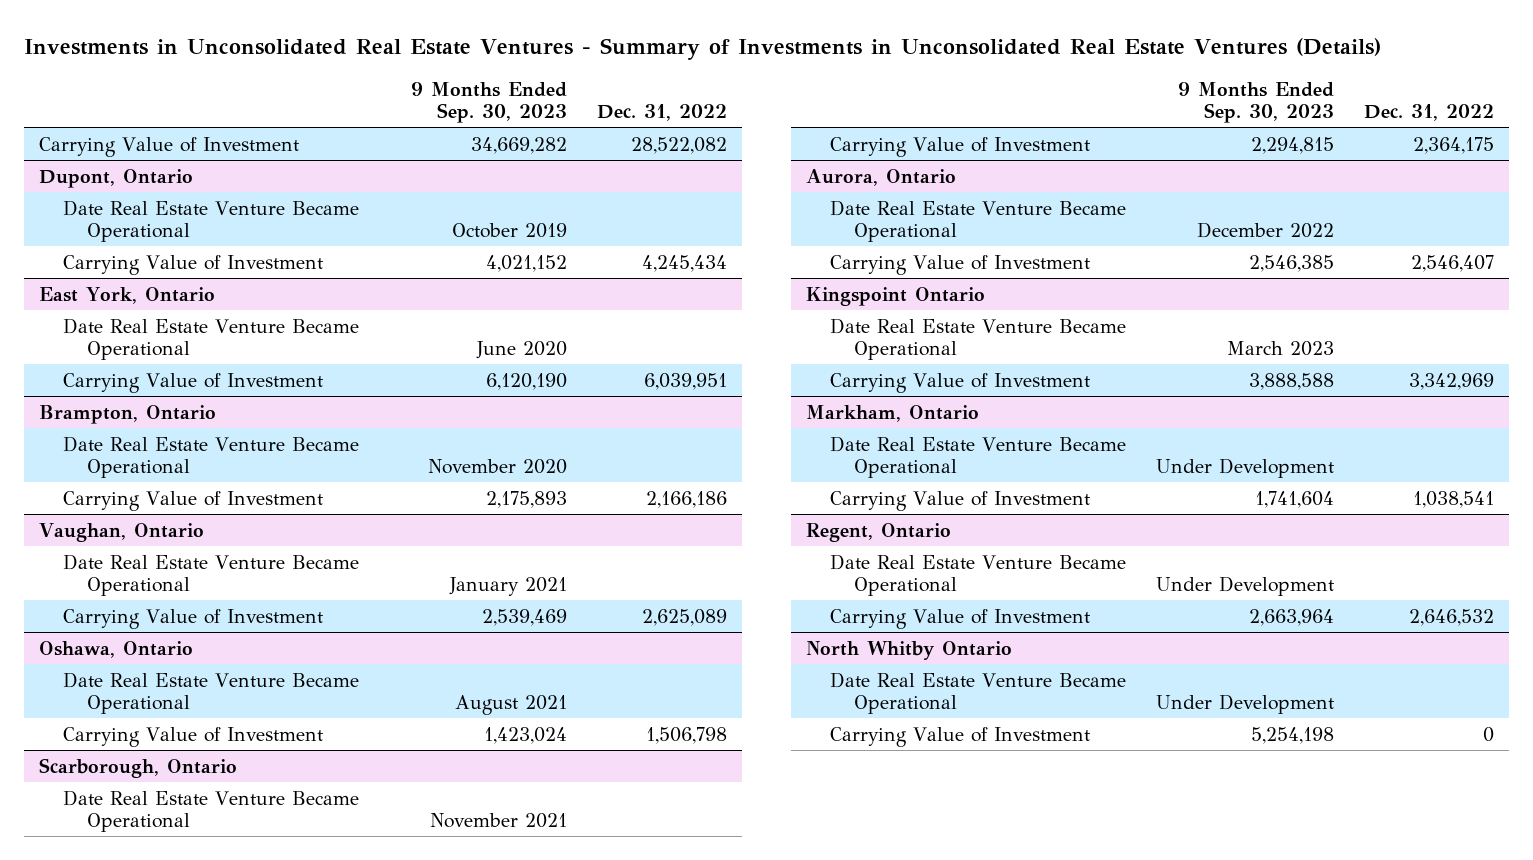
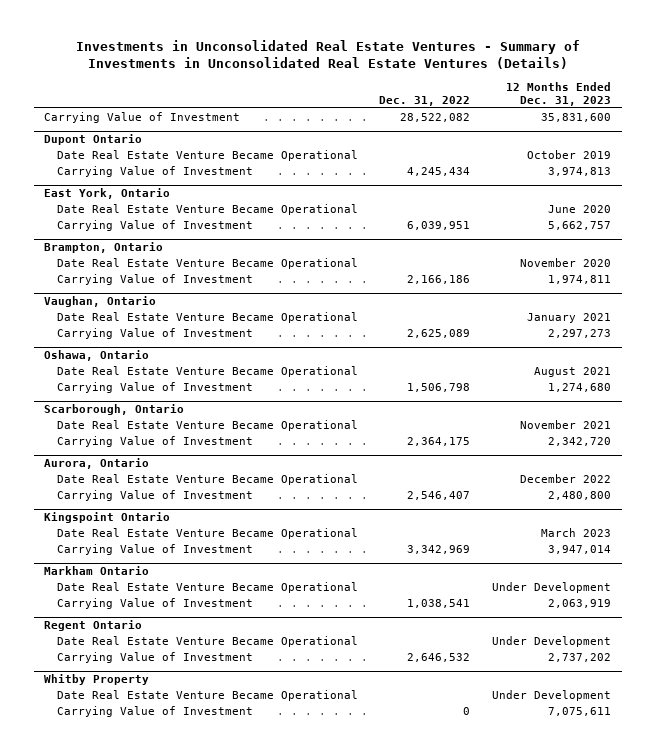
[411,81,568,124] 9 Months Ended Sep. 30, 2023 -> none
none -> [505,81,611,106] 12 Months Ended Dec. 31, 2023
[38,168,193,188] Dupont, Ontario -> [44,134,143,146] Dupont Ontario
[805,404,979,422] Markham, Ontario -> [44,566,150,576] Markham Ontario
[805,522,951,542] Regent, Ontario -> [44,620,143,632] Regent Ontario
[805,640,1012,660] North Whitby Ontario -> none
[829,671,1126,715] Date Real Estate Venture Became Operational -> none
[829,726,1090,747] Carrying Value of Investment -> none
none -> [44,674,150,686] Whitby Property
none -> [56,689,358,701] Date Real Estate Venture Became Operational
none -> [56,705,253,717] Carrying Value of Investment

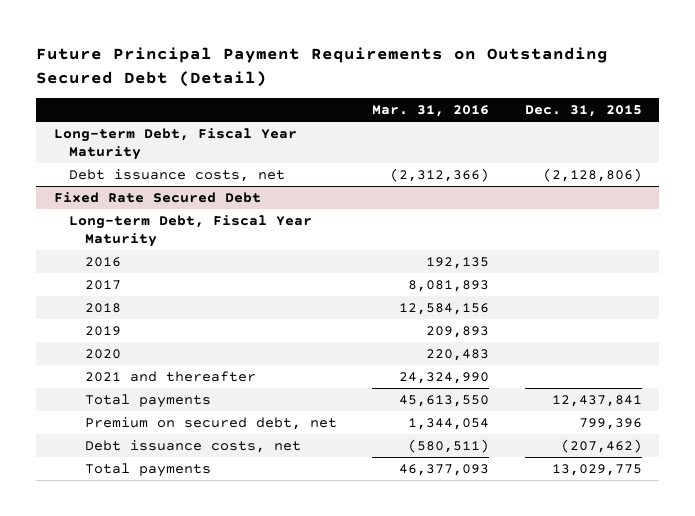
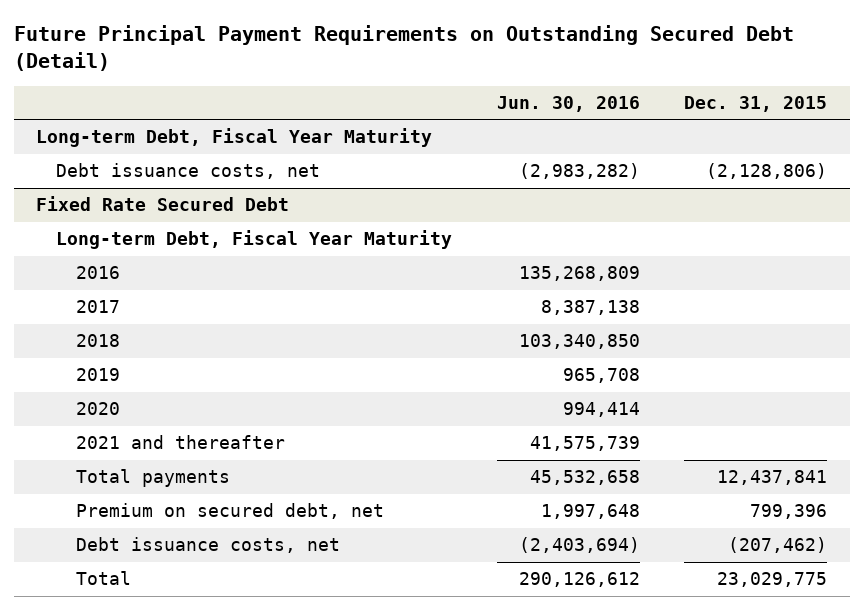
[372,104,490,117] Mar. 31, 2016 -> none
none -> [496,95,640,112] Jun. 30, 2016
[84,463,211,478] Total payments -> [75,571,131,586] Total
[551,464,642,477] 13,029,775 -> [717,572,828,588] 23,029,775

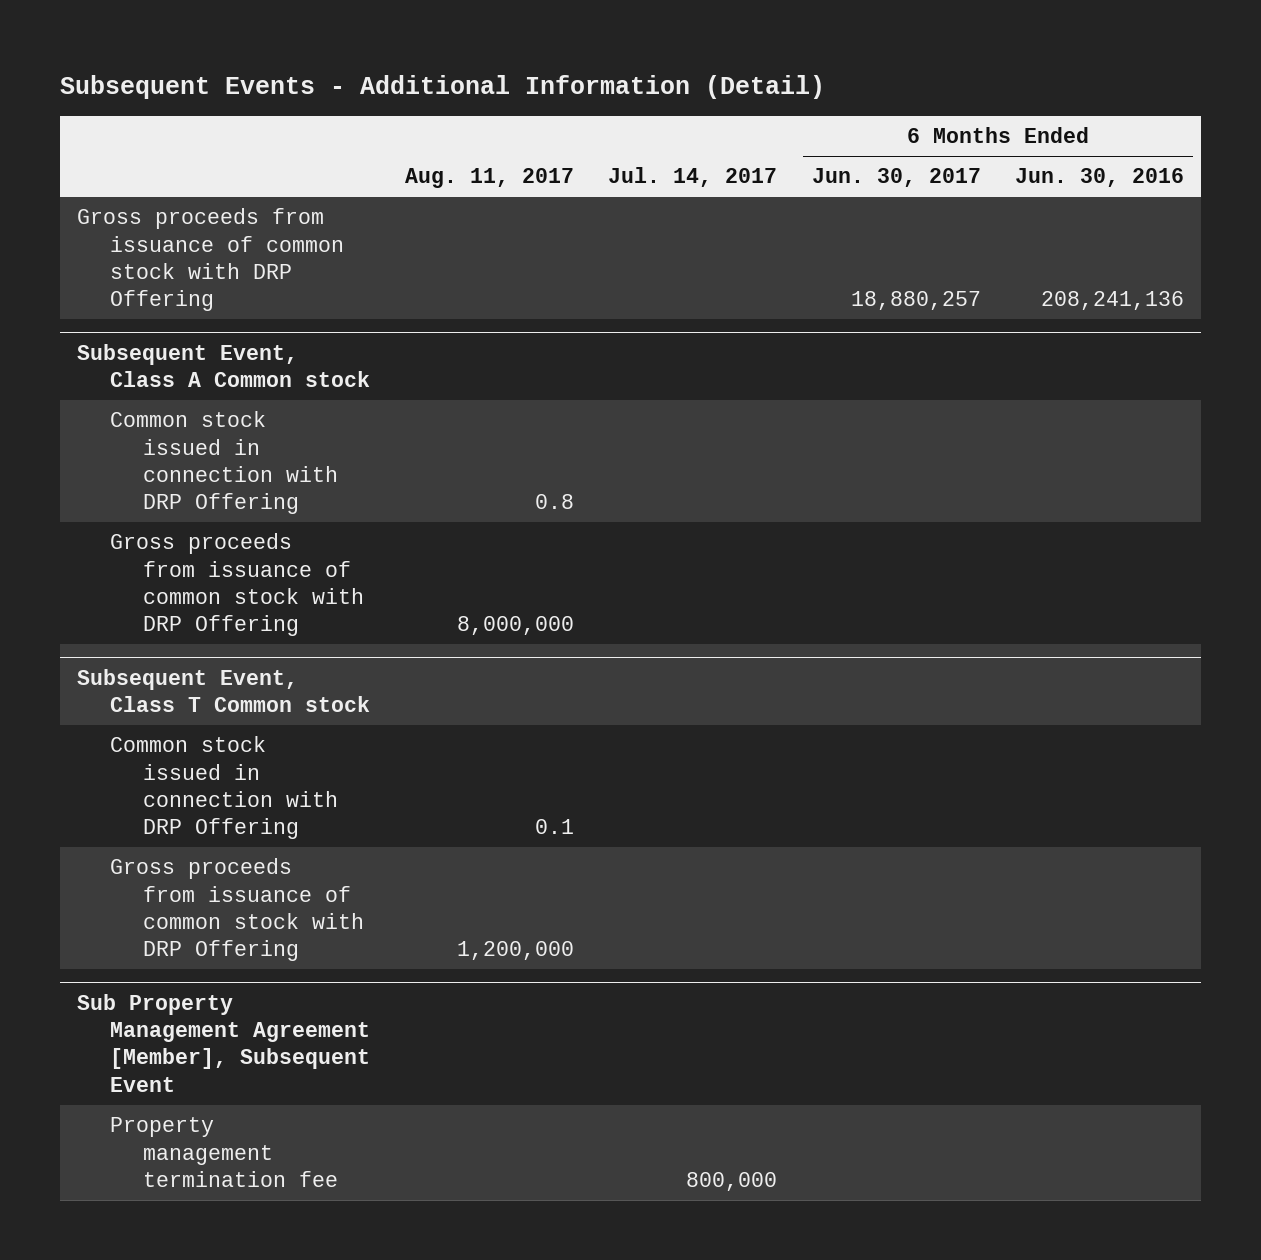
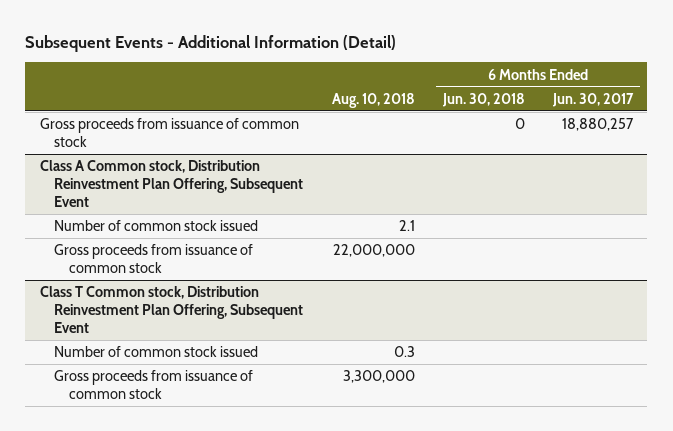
[404,168,574,189] Aug. 11, 2017 -> none
[608,167,778,188] Jul. 14, 2017 -> none
[1015,168,1185,188] Jun. 30, 2016 -> none
none -> [331,92,415,108] Aug. 10, 2018
none -> [441,92,525,107] Jun. 30, 2018
[77,993,371,1092] Sub Property Management Agreement [Member], Subsequent Event -> none
[110,1117,339,1187] Property management termination fee -> none
[77,208,345,311] Gross proceeds from issuance of common stock with DRP Offering -> [39,118,299,147] Gross proceeds from issuance of common stock
[77,343,371,388] Subsequent Event, Class A Common stock -> [39,160,304,207] Class A Common stock, Distribution Reinvestment Plan Offering, Subsequent Event
[110,411,339,514] Common stock issued in connection with DRP Offering -> [54,220,259,232] Number of common stock issued
[110,533,365,636] Gross proceeds from issuance of common stock with DRP Offering -> [54,244,254,273] Gross proceeds from issuance of common stock
[77,668,371,713] Subsequent Event, Class T Common stock -> [39,286,304,333] Class T Common stock, Distribution Reinvestment Plan Offering, Subsequent Event
[110,736,339,839] Common stock issued in connection with DRP Offering -> [54,346,259,358] Number of common stock issued
[110,858,365,961] Gross proceeds from issuance of common stock with DRP Offering -> [54,370,254,399] Gross proceeds from issuance of common stock

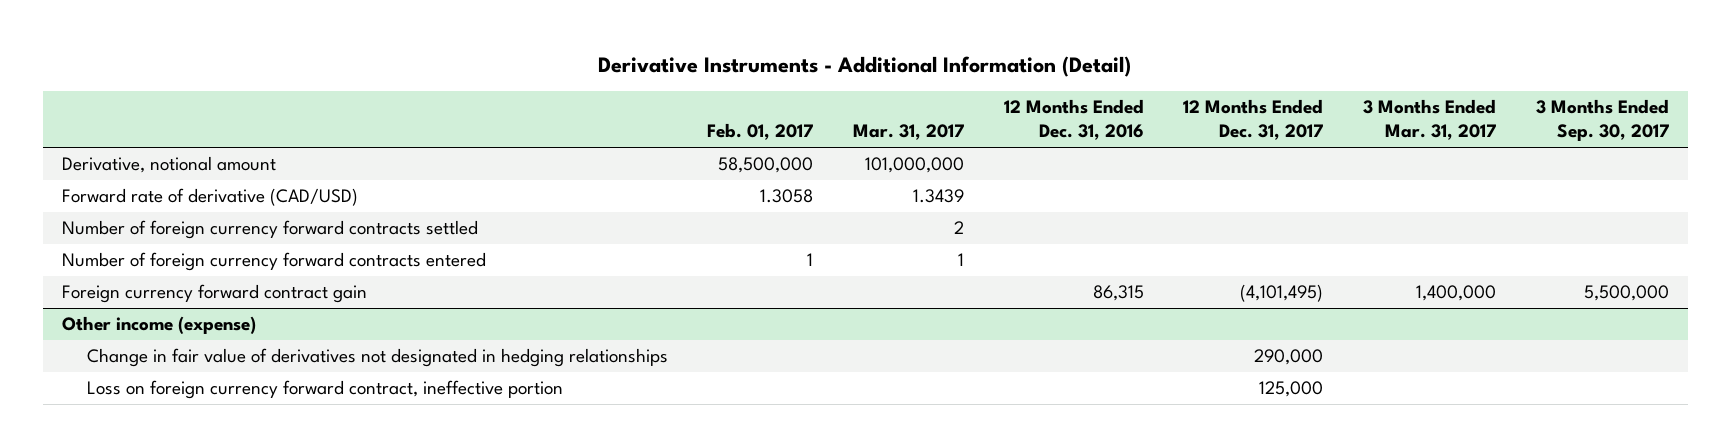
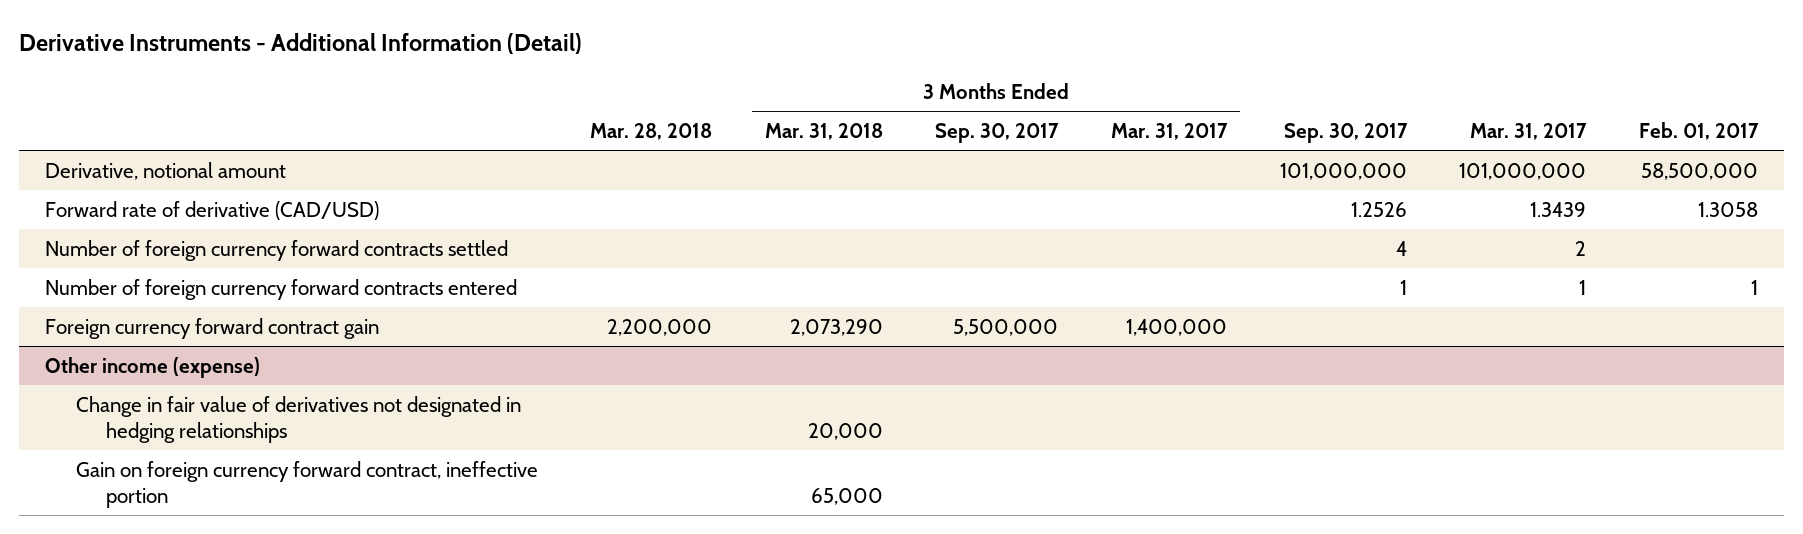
[1003,99,1144,141] 12 Months Ended Dec. 31, 2016 -> none
[1183,99,1324,141] 12 Months Ended Dec. 31, 2017 -> none
none -> [590,122,713,140] Mar. 28, 2018
none -> [764,122,883,140] Mar. 31, 2018
none -> [1283,122,1408,143] Sep. 30, 2017
[86,380,563,400] Loss on foreign currency forward contract, ineffective portion -> [75,460,538,508] Gain on foreign currency forward contract, ineffective portion

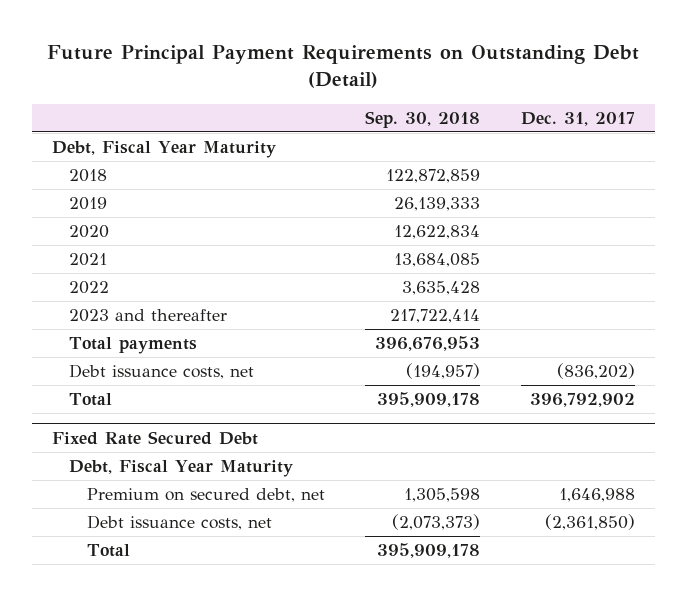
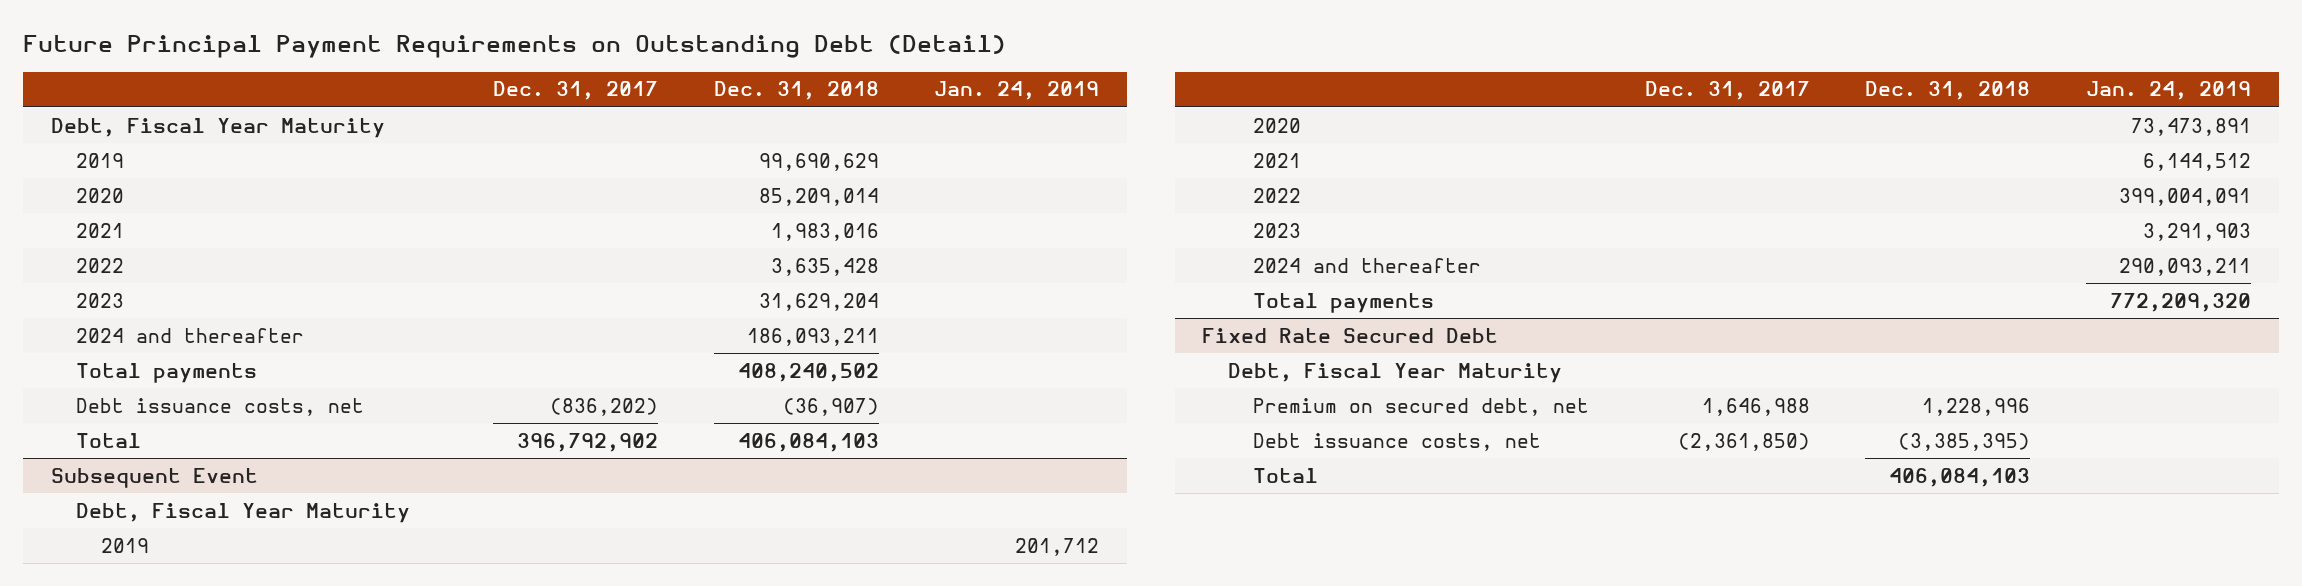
[365,110,481,128] Sep. 30, 2018 -> none
none -> [713,81,879,101] Dec. 31, 2018
none -> [934,81,1100,101] Jan. 24, 2019
[69,168,108,182] 2018 -> none
none -> [76,292,125,308] 2023
[69,308,228,322] 2023 and thereafter -> [76,327,305,343] 2024 and thereafter
none -> [50,467,258,488] Subsequent Event
none -> [76,502,411,523] Debt, Fiscal Year Maturity
none -> [101,537,150,553] 2019
none -> [1253,117,1302,133] 2020
none -> [1253,152,1302,168] 2021
none -> [1253,187,1302,203] 2022
none -> [1253,222,1302,238] 2023
none -> [1253,257,1482,273] 2024 and thereafter
none -> [1253,292,1435,313] Total payments

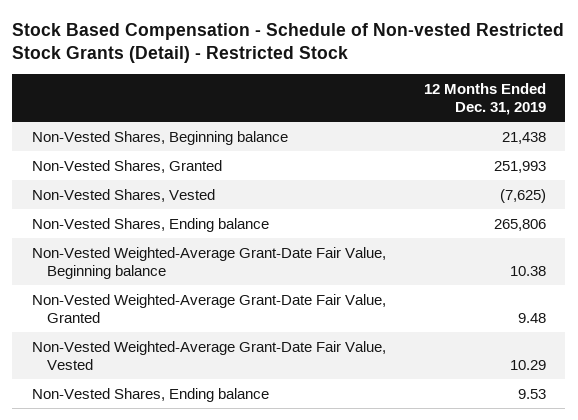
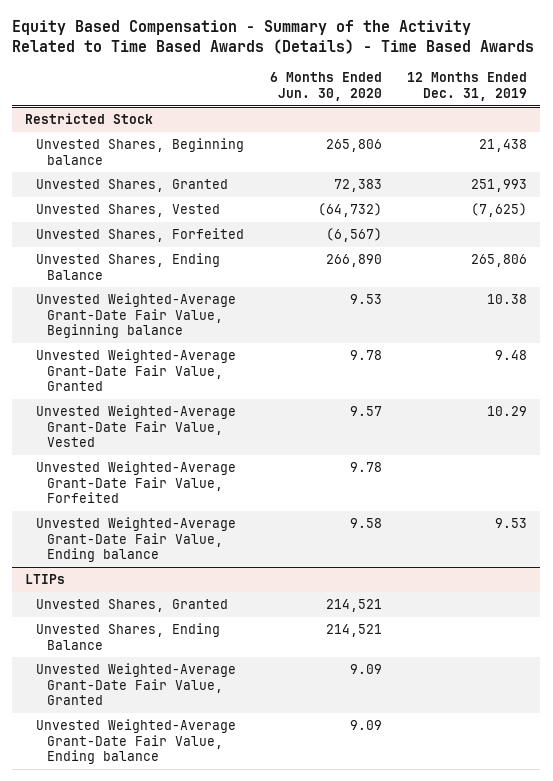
[12,22,565,64] Stock Based Compensation - Schedule of Non-vested Restricted Stock Grants (Detail) - Restricted Stock -> [12,20,535,55] Equity Based Compensation - Summary of the Activity Related to Time Based Awards (Details) - Time Based Awards
none -> [269,72,382,102] 6 Months Ended Jun. 30, 2020
[31,130,288,145] Non-Vested Shares, Beginning balance -> none
[31,159,222,173] Non-Vested Shares, Granted -> none
[31,188,215,202] Non-Vested Shares, Vested -> none
[31,217,269,232] Non-Vested Shares, Ending balance -> none
[31,246,386,279] Non-Vested Weighted-Average Grant-Date Fair Value, Beginning balance -> none
[31,293,386,323] Non-Vested Weighted-Average Grant-Date Fair Value, Granted -> none
[31,340,386,370] Non-Vested Weighted-Average Grant-Date Fair Value, Vested -> none
[31,387,269,402] Non-Vested Shares, Ending balance -> none
none -> [25,113,154,125] Restricted Stock
none -> [36,138,245,165] Unvested Shares, Beginning balance
none -> [36,179,229,193] Unvested Shares, Granted
none -> [36,204,221,218] Unvested Shares, Vested
none -> [36,228,245,243] Unvested Shares, Forfeited
none -> [36,253,221,280] Unvested Shares, Ending Balance
none -> [36,293,237,339] Unvested Weighted-Average Grant-Date Fair Value, Beginning balance
none -> [36,349,237,392] Unvested Weighted-Average Grant-Date Fair Value, Granted
none -> [36,405,237,448] Unvested Weighted-Average Grant-Date Fair Value, Vested
none -> [36,461,237,504] Unvested Weighted-Average Grant-Date Fair Value, Forfeited
none -> [36,517,237,563] Unvested Weighted-Average Grant-Date Fair Value, Ending balance
none -> [25,574,66,585] LTIPs
none -> [36,599,229,613] Unvested Shares, Granted
none -> [36,623,221,650] Unvested Shares, Ending Balance
none -> [36,663,237,706] Unvested Weighted-Average Grant-Date Fair Value, Granted
none -> [36,719,237,765] Unvested Weighted-Average Grant-Date Fair Value, Ending balance

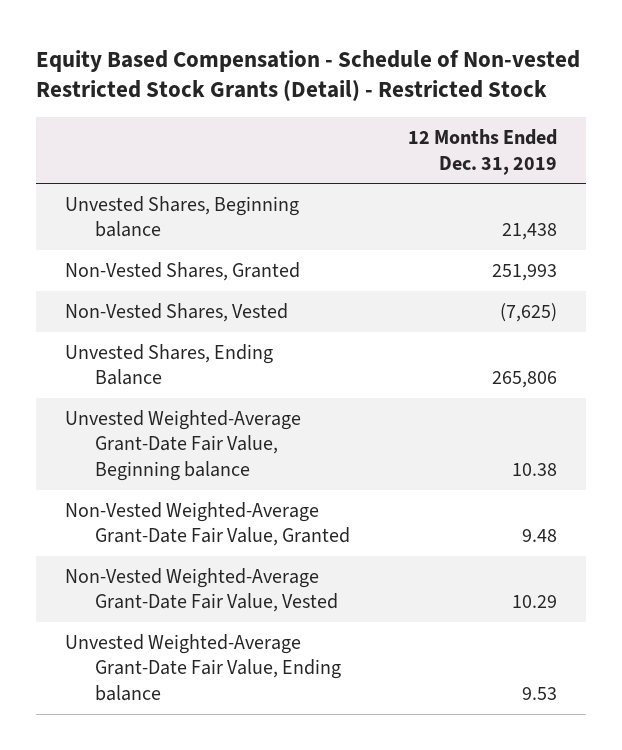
[12,20,535,55] Equity Based Compensation - Summary of the Activity Related to Time Based Awards (Details) - Time Based Awards -> [35,49,580,103] Equity Based Compensation - Schedule of Non-vested Restricted Stock Grants (Detail) - Restricted Stock
[269,72,382,102] 6 Months Ended Jun. 30, 2020 -> none
[25,113,154,125] Restricted Stock -> none
[36,228,245,243] Unvested Shares, Forfeited -> none
[36,179,229,193] Unvested Shares, Granted -> [64,261,300,281] Non-Vested Shares, Granted
[36,204,221,218] Unvested Shares, Vested -> [64,302,288,322] Non-Vested Shares, Vested
[36,461,237,504] Unvested Weighted-Average Grant-Date Fair Value, Forfeited -> none
[36,349,237,392] Unvested Weighted-Average Grant-Date Fair Value, Granted -> [64,501,350,547] Non-Vested Weighted-Average Grant-Date Fair Value, Granted
[36,405,237,448] Unvested Weighted-Average Grant-Date Fair Value, Vested -> [64,567,338,613] Non-Vested Weighted-Average Grant-Date Fair Value, Vested
[25,574,66,585] LTIPs -> none
[36,599,229,613] Unvested Shares, Granted -> none
[36,623,221,650] Unvested Shares, Ending Balance -> none
[36,663,237,706] Unvested Weighted-Average Grant-Date Fair Value, Granted -> none
[36,719,237,765] Unvested Weighted-Average Grant-Date Fair Value, Ending balance -> none

